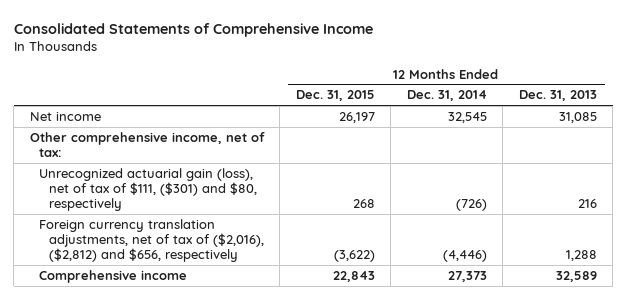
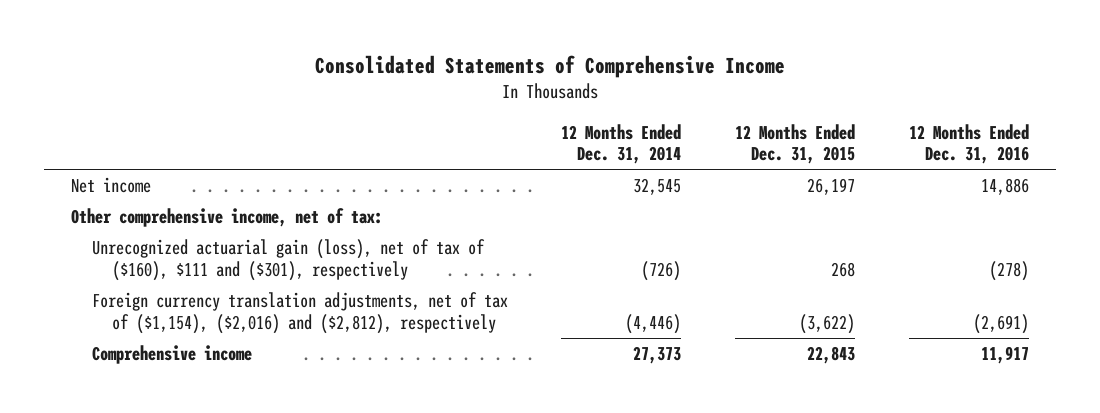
[518,90,597,102] Dec. 31, 2013 -> none
none -> [908,123,1029,165] 12 Months Ended Dec. 31, 2016
[39,167,257,211] Unrecognized actuarial gain (loss), net of tax of $111, ($301) and $80, respectively -> [91,239,485,281] Unrecognized actuarial gain (loss), net of tax of ($160), $111 and ($301), respectively
[39,218,264,262] Foreign currency translation adjustments, net of tax of ($2,016), ($2,812) and $656, respectively -> [91,292,508,334] Foreign currency translation adjustments, net of tax of ($1,154), ($2,016) and ($2,812), respectively

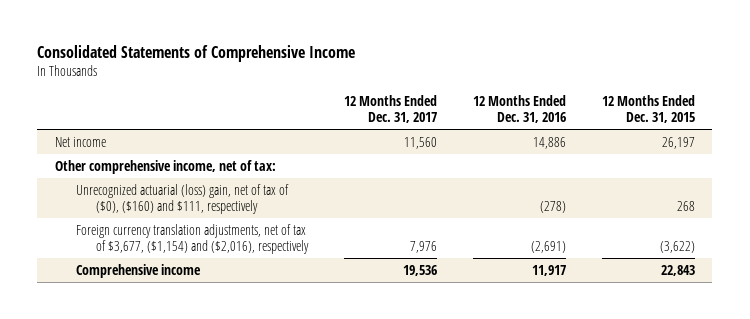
[561,123,682,165] 12 Months Ended Dec. 31, 2014 -> none
none -> [343,95,437,124] 12 Months Ended Dec. 31, 2017
[91,239,485,281] Unrecognized actuarial gain (loss), net of tax of ($160), $111 and ($301), respectively -> [75,183,289,214] Unrecognized actuarial (loss) gain, net of tax of ($0), ($160) and $111, respectively
[91,292,508,334] Foreign currency translation adjustments, net of tax of ($1,154), ($2,016) and ($2,812), respectively -> [75,223,310,254] Foreign currency translation adjustments, net of tax of $3,677, ($1,154) and ($2,016), respectively

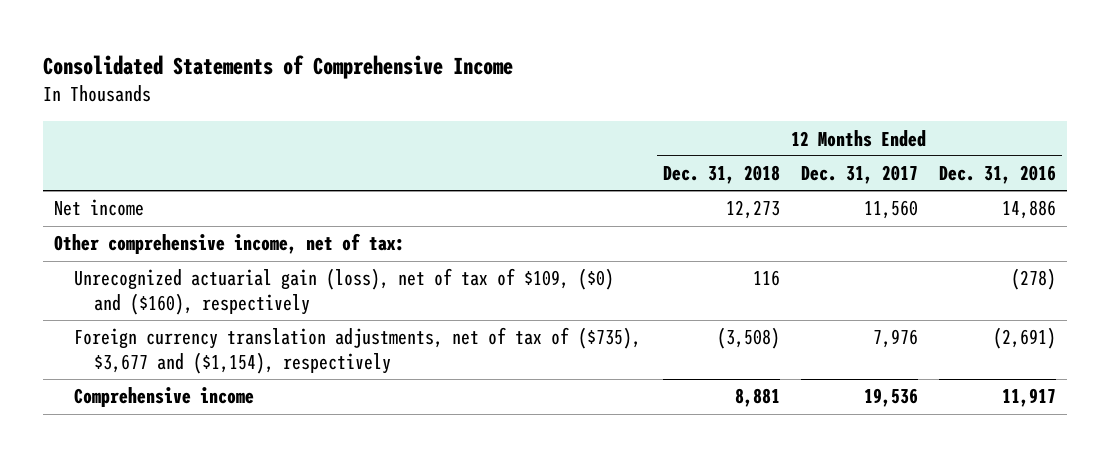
[601,95,695,124] 12 Months Ended Dec. 31, 2015 -> none
none -> [662,165,780,185] Dec. 31, 2018
[75,183,289,214] Unrecognized actuarial (loss) gain, net of tax of ($0), ($160) and $111, respectively -> [74,268,615,316] Unrecognized actuarial gain (loss), net of tax of $109, ($0) and ($160), respectively
[75,223,310,254] Foreign currency translation adjustments, net of tax of $3,677, ($1,154) and ($2,016), respectively -> [74,327,642,375] Foreign currency translation adjustments, net of tax of ($735), $3,677 and ($1,154), respectively

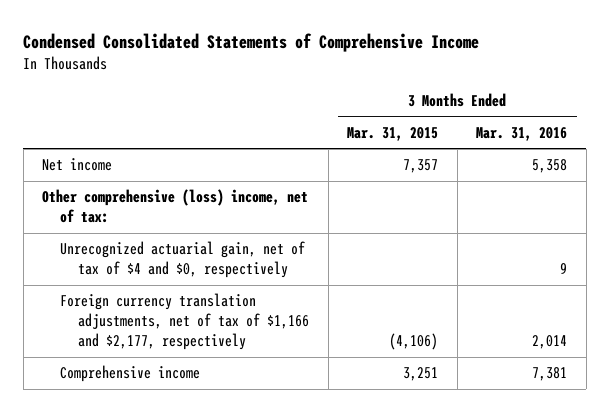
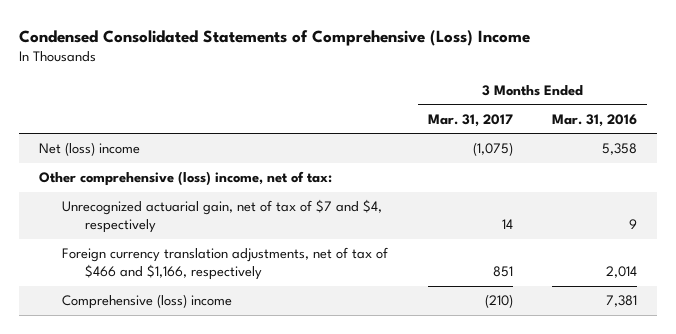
[23,32,480,52] Condensed Consolidated Statements of Comprehensive Income -> [19,29,531,46] Condensed Consolidated Statements of Comprehensive (Loss) Income
[347,126,439,141] Mar. 31, 2015 -> none
none -> [427,113,513,127] Mar. 31, 2017
[42,158,113,172] Net income -> [38,142,140,157] Net (loss) income
[60,241,306,279] Unrecognized actuarial gain, net of tax of $4 and $0, respectively -> [61,199,382,234] Unrecognized actuarial gain, net of tax of $7 and $4, respectively
[60,293,310,351] Foreign currency translation adjustments, net of tax of $1,166 and $2,177, respectively -> [61,247,388,281] Foreign currency translation adjustments, net of tax of $466 and $1,166, respectively
[60,365,201,383] Comprehensive income -> [61,294,232,310] Comprehensive (loss) income

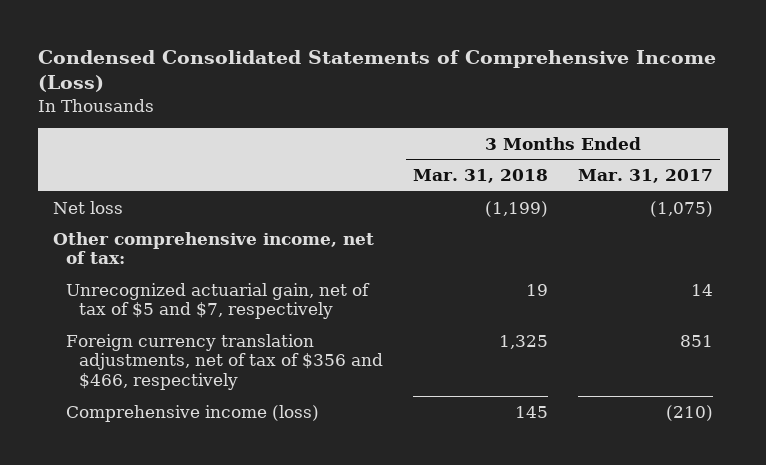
[19,29,531,46] Condensed Consolidated Statements of Comprehensive (Loss) Income -> [38,49,717,93] Condensed Consolidated Statements of Comprehensive Income (Loss)
[552,113,638,127] Mar. 31, 2016 -> none
none -> [413,169,549,184] Mar. 31, 2018
[38,142,140,157] Net (loss) income -> [53,200,124,214] Net loss
[38,171,332,187] Other comprehensive (loss) income, net of tax: -> [53,231,375,265] Other comprehensive income, net of tax:
[61,199,382,234] Unrecognized actuarial gain, net of tax of $7 and $4, respectively -> [66,282,371,320] Unrecognized actuarial gain, net of tax of $5 and $7, respectively
[61,247,388,281] Foreign currency translation adjustments, net of tax of $466 and $1,166, respectively -> [66,333,384,390] Foreign currency translation adjustments, net of tax of $356 and $466, respectively
[61,294,232,310] Comprehensive (loss) income -> [66,404,320,422] Comprehensive income (loss)

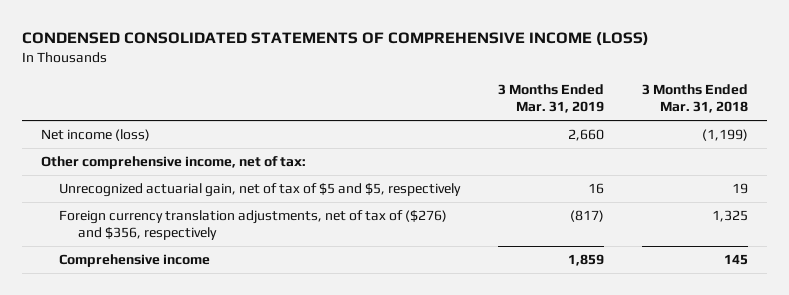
[38,49,717,93] Condensed Consolidated Statements of Comprehensive Income (Loss) -> [22,32,650,47] CONDENSED CONSOLIDATED STATEMENTS OF COMPREHENSIVE INCOME (LOSS)
[577,169,713,184] Mar. 31, 2017 -> none
none -> [498,83,605,114] 3 Months Ended Mar. 31, 2019
[53,200,124,214] Net loss -> [40,128,150,141] Net income (loss)
[66,282,371,320] Unrecognized actuarial gain, net of tax of $5 and $7, respectively -> [59,182,462,197] Unrecognized actuarial gain, net of tax of $5 and $5, respectively
[66,333,384,390] Foreign currency translation adjustments, net of tax of $356 and $466, respectively -> [59,209,448,241] Foreign currency translation adjustments, net of tax of ($276) and $356, respectively
[66,404,320,422] Comprehensive income (loss) -> [59,253,211,267] Comprehensive income

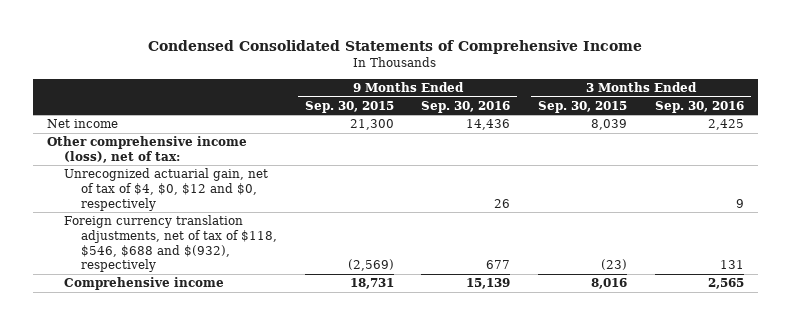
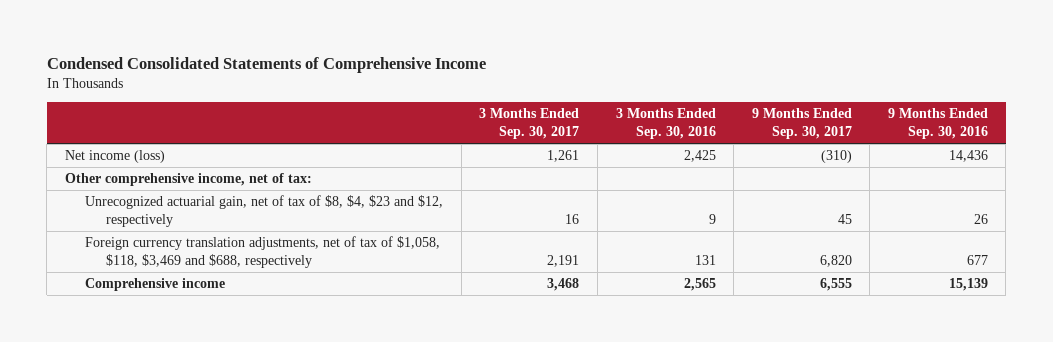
[304,100,394,113] Sep. 30, 2015 -> none
[538,100,628,113] Sep. 30, 2015 -> none
none -> [479,108,580,140] 3 Months Ended Sep. 30, 2017
none -> [751,108,852,140] 9 Months Ended Sep. 30, 2017
[46,119,118,129] Net income -> [64,150,165,164] Net income (loss)
[46,136,247,163] Other comprehensive income (loss), net of tax: -> [64,173,312,187] Other comprehensive income, net of tax:
[63,168,268,211] Unrecognized actuarial gain, net of tax of $4, $0, $12 and $0, respectively -> [85,195,444,228] Unrecognized actuarial gain, net of tax of $8, $4, $23 and $12, respectively
[63,215,278,273] Foreign currency translation adjustments, net of tax of $118, $546, $688 and $(932), respectively -> [85,236,441,269] Foreign currency translation adjustments, net of tax of $1,058, $118, $3,469 and $688, respectively

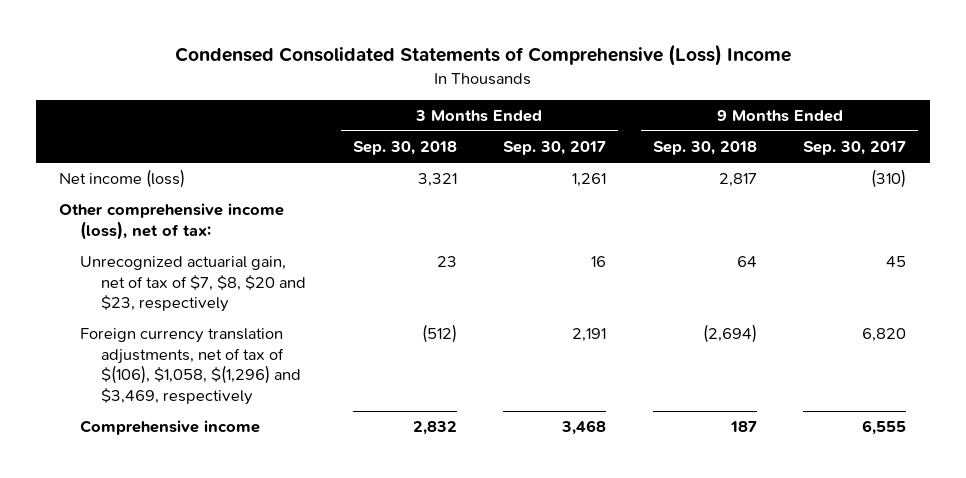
[46,56,486,73] Condensed Consolidated Statements of Comprehensive Income -> [174,44,791,67] Condensed Consolidated Statements of Comprehensive (Loss) Income
[615,108,716,140] 3 Months Ended Sep. 30, 2016 -> none
[887,108,988,140] 9 Months Ended Sep. 30, 2016 -> none
none -> [352,141,457,156] Sep. 30, 2018
none -> [652,141,757,156] Sep. 30, 2018
[64,173,312,187] Other comprehensive income, net of tax: -> [59,203,285,240] Other comprehensive income (loss), net of tax:
[85,195,444,228] Unrecognized actuarial gain, net of tax of $8, $4, $23 and $12, respectively -> [80,256,307,313] Unrecognized actuarial gain, net of tax of $7, $8, $20 and $23, respectively
[85,236,441,269] Foreign currency translation adjustments, net of tax of $1,058, $118, $3,469 and $688, respectively -> [80,328,302,405] Foreign currency translation adjustments, net of tax of $(106), $1,058, $(1,296) and $3,469, respectively

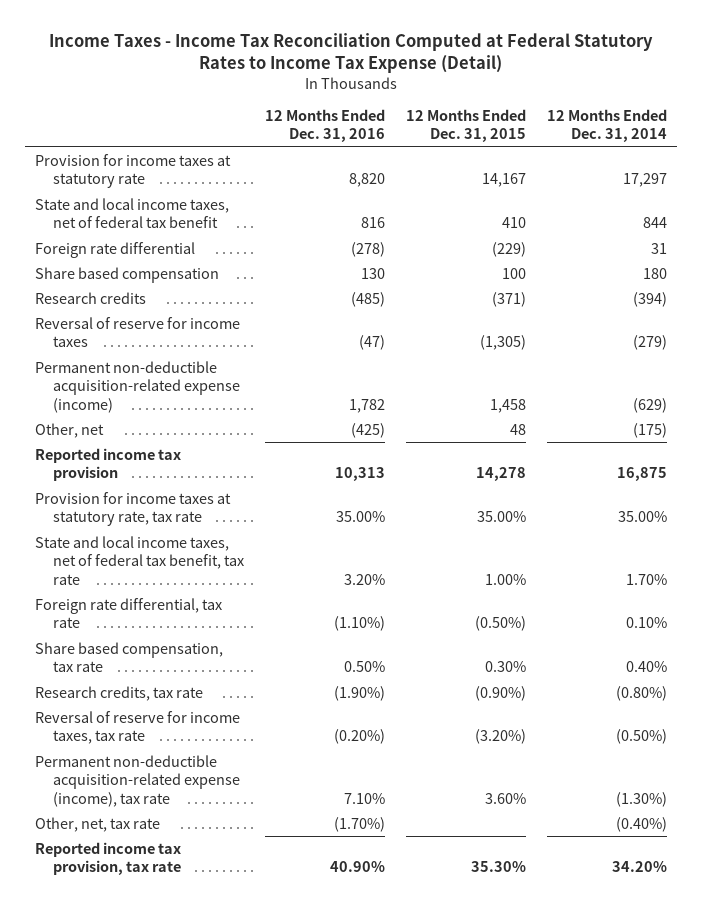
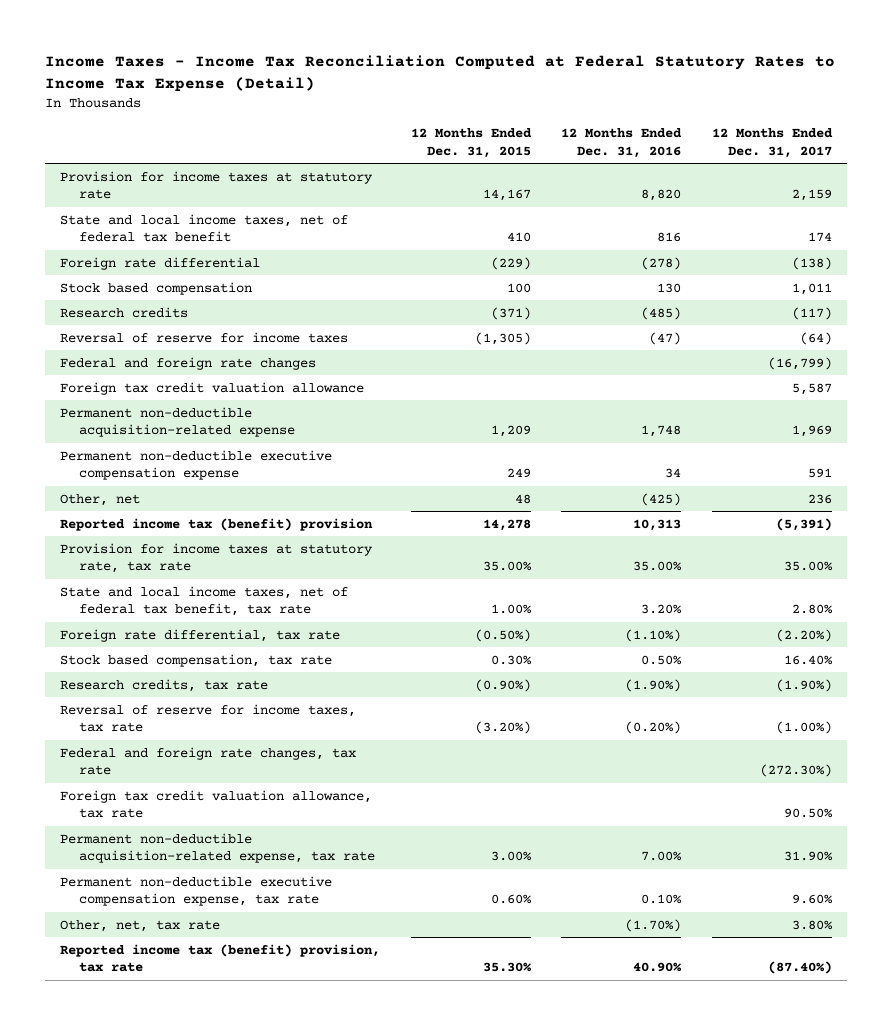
[546,108,667,143] 12 Months Ended Dec. 31, 2014 -> none
none -> [711,127,833,158] 12 Months Ended Dec. 31, 2017
[35,266,220,283] Share based compensation -> [60,281,253,295] Stock based compensation
none -> [60,356,317,370] Federal and foreign rate changes
none -> [60,381,365,395] Foreign tax credit valuation allowance
[35,360,240,413] Permanent non-deductible acquisition-related expense (income) -> [60,406,295,438] Permanent non-deductible acquisition-related expense
[348,398,385,413] 1,782 -> [641,425,682,438] 1,748
[489,398,526,413] 1,458 -> [490,425,531,438] 1,209
none -> [60,449,333,481] Permanent non-deductible executive compensation expense
[35,447,182,482] Reported income tax provision -> [60,517,374,531] Reported income tax (benefit) provision
[35,641,224,673] Share based compensation, tax rate -> [60,653,333,667] Stock based compensation, tax rate
none -> [60,746,357,776] Federal and foreign rate changes, tax rate
none -> [60,789,373,819] Foreign tax credit valuation allowance, tax rate
[35,754,240,807] Permanent non-deductible acquisition-related expense (income), tax rate -> [60,832,375,864] Permanent non-deductible acquisition-related expense, tax rate
[343,792,385,804] 7.10% -> [641,851,683,862] 7.00%
[484,792,526,804] 3.60% -> [490,851,532,862] 3.00%
none -> [60,875,333,907] Permanent non-deductible executive compensation expense, tax rate
[35,841,182,876] Reported income tax provision, tax rate -> [60,943,381,973] Reported income tax (benefit) provision, tax rate

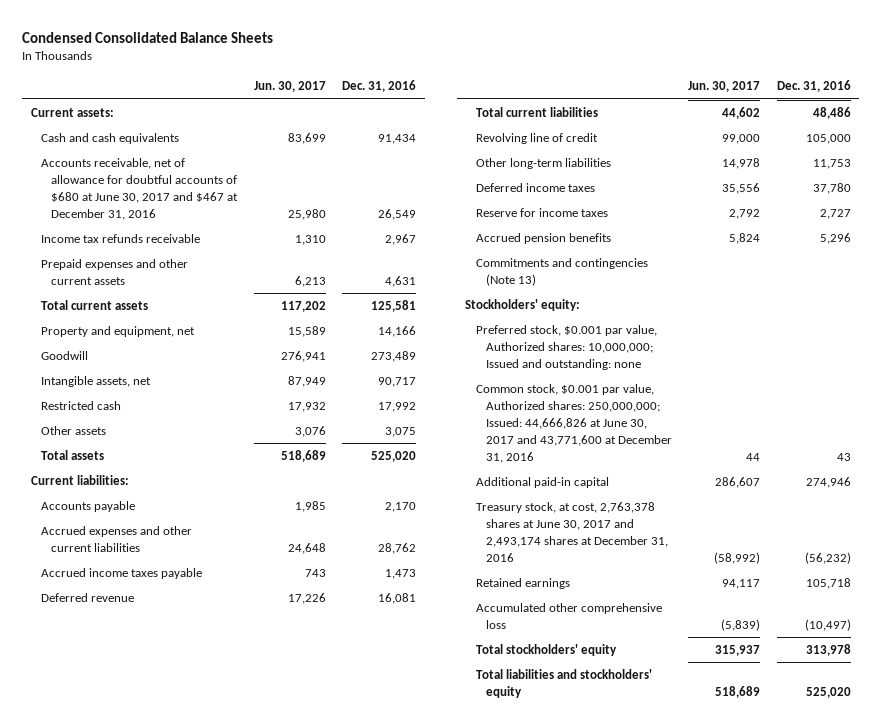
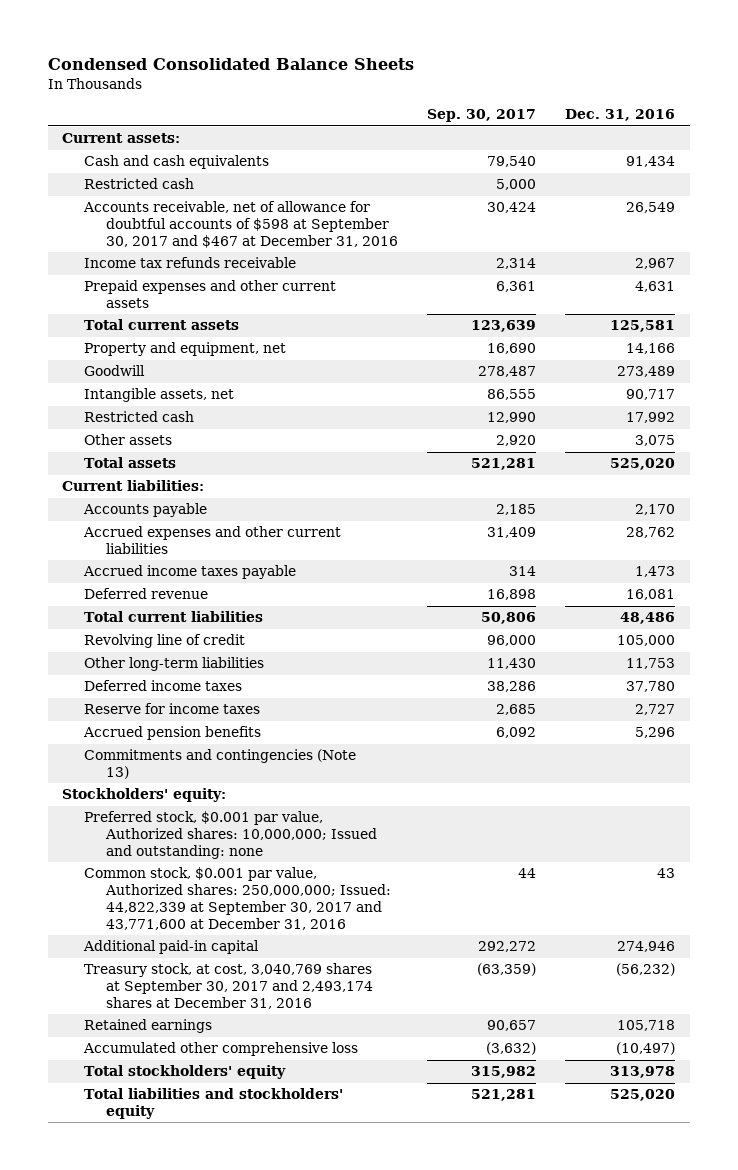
[253,81,326,93] Jun. 30, 2017 -> none
none -> [426,109,536,123] Sep. 30, 2017
none -> [84,178,195,190] Restricted cash
[40,157,238,220] Accounts receivable, net of allowance for doubtful accounts of $680 at June 30, 2017 and $467 at December 31, 2016 -> [83,201,398,249] Accounts receivable, net of allowance for doubtful accounts of $598 at September 30, 2017 and $467 at December 31, 2016
[475,383,672,463] Common stock, $0.001 par value, Authorized shares: 250,000,000; Issued: 44,666,826 at June 30, 2017 and 43,771,600 at December 31, 2016 -> [84,867,391,931] Common stock, $0.001 par value, Authorized shares: 250,000,000; Issued: 44,822,339 at September 30, 2017 and 43,771,600 at December 31, 2016
[475,501,668,562] Treasury stock, at cost, 2,763,378 shares at June 30, 2017 and 2,493,174 shares at December 31, 2016 -> [84,963,373,1010] Treasury stock, at cost, 3,040,769 shares at September 30, 2017 and 2,493,174 shares at December 31, 2016

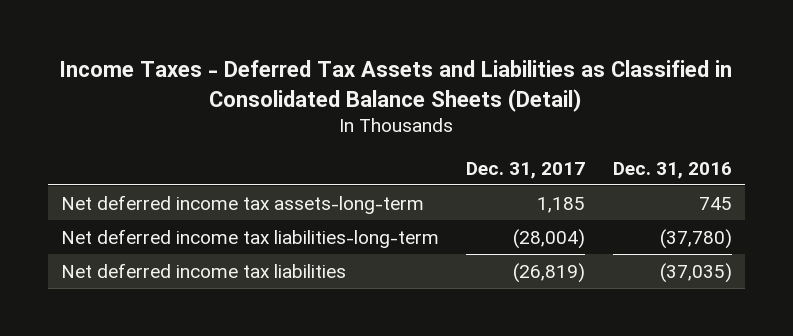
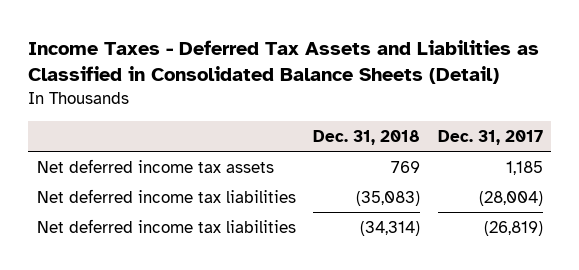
[612,161,732,179] Dec. 31, 2016 -> none
none -> [313,130,421,146] Dec. 31, 2018
[61,194,425,214] Net deferred income tax assets-long-term -> [36,158,274,173] Net deferred income tax assets
[61,228,440,248] Net deferred income tax liabilities-long-term -> [36,188,296,203] Net deferred income tax liabilities

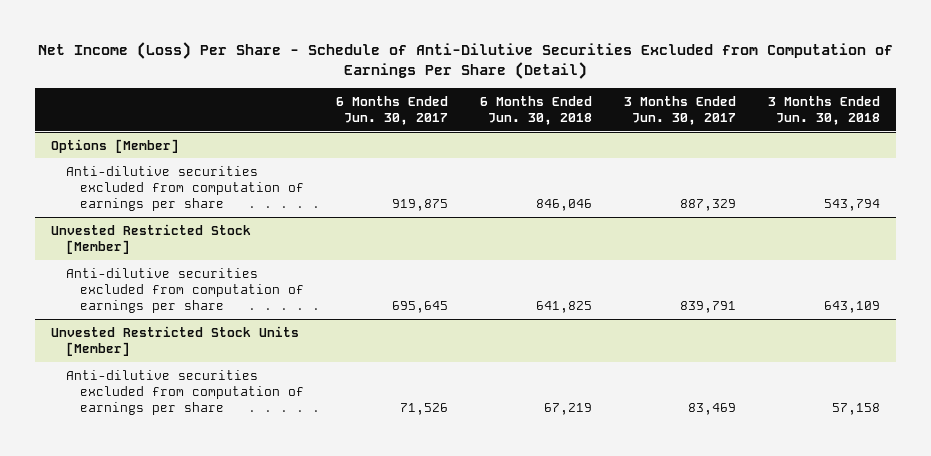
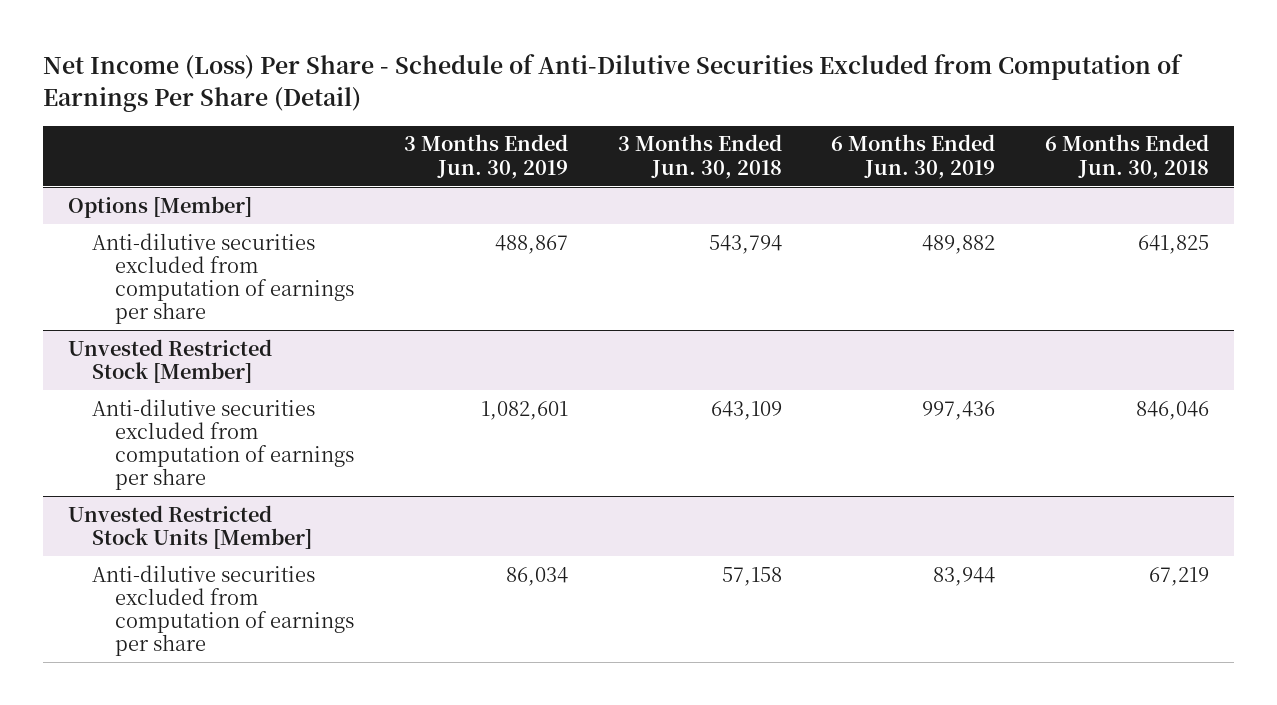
[336,95,449,126] 6 Months Ended Jun. 30, 2017 -> none
[624,95,737,126] 3 Months Ended Jun. 30, 2017 -> none
none -> [403,134,568,179] 3 Months Ended Jun. 30, 2019
none -> [831,134,996,179] 6 Months Ended Jun. 30, 2019
[536,199,593,212] 846,046 -> [1137,234,1209,254] 641,825
[536,301,593,314] 641,825 -> [1135,400,1209,420] 846,046

